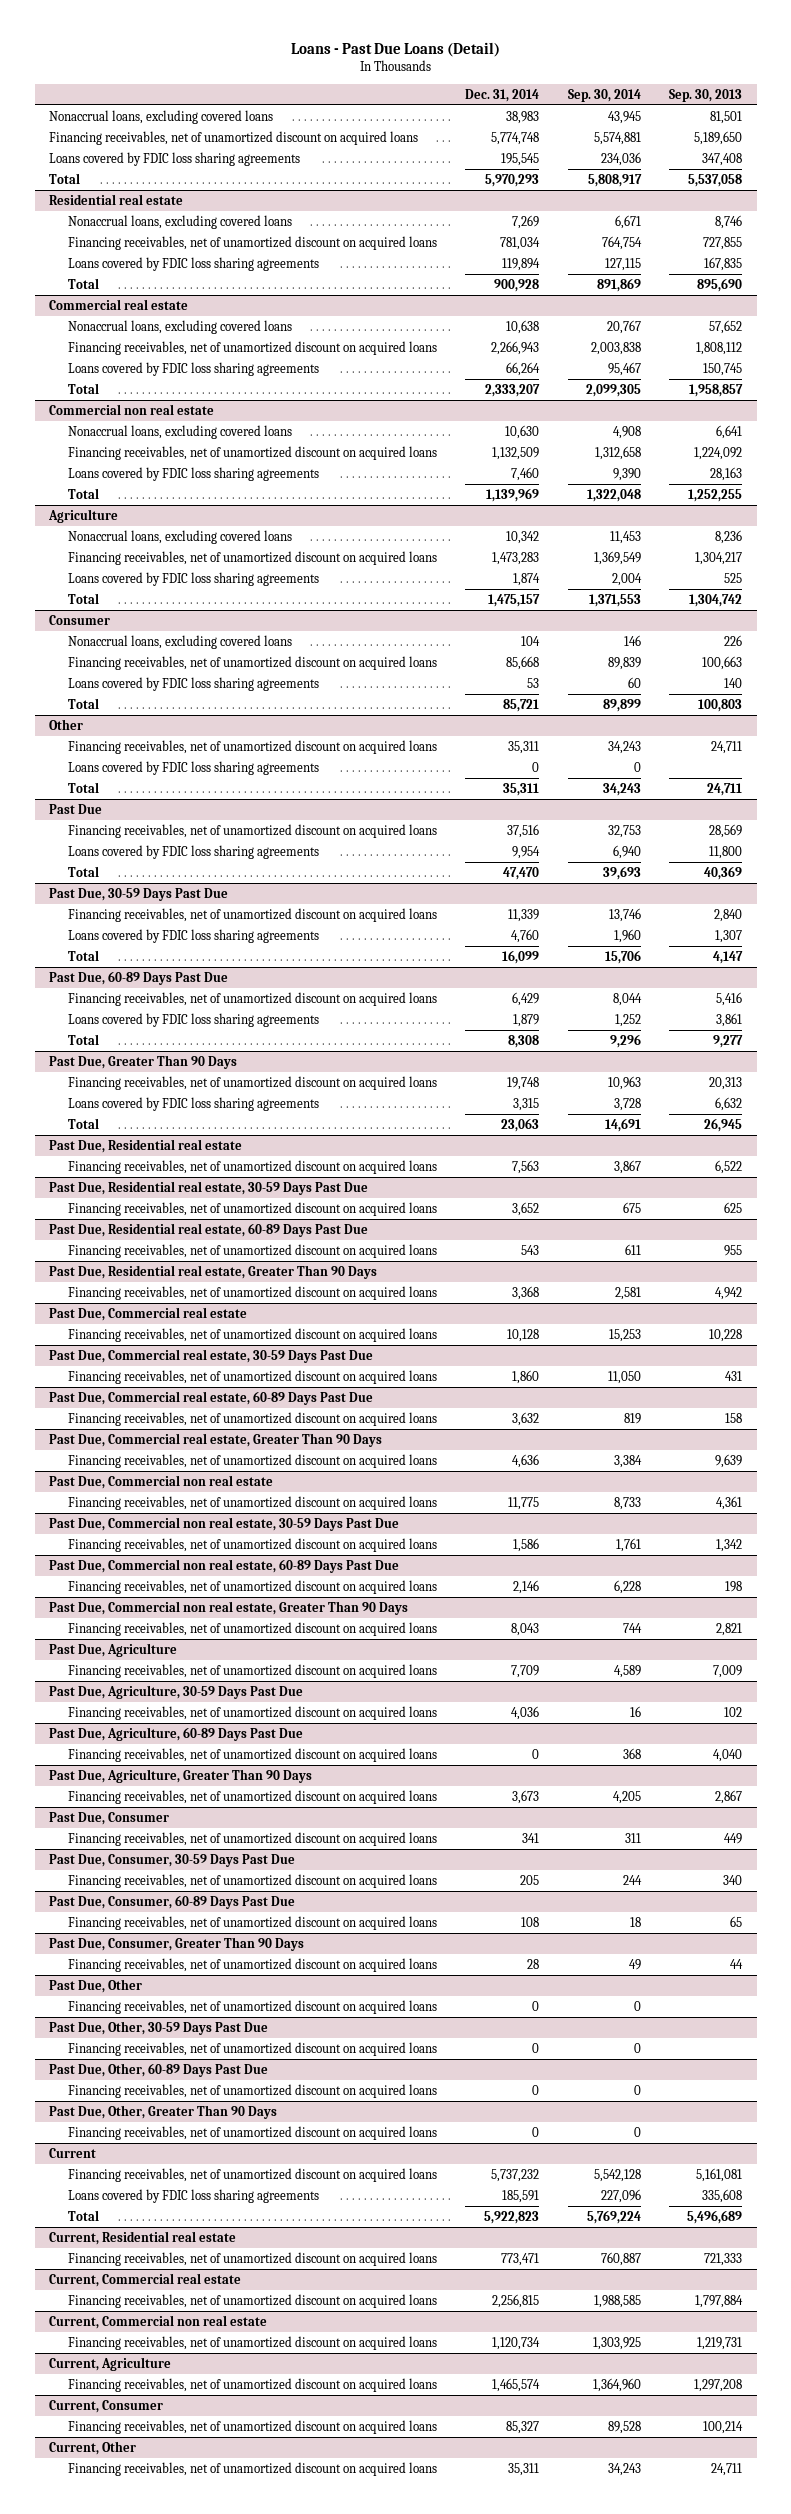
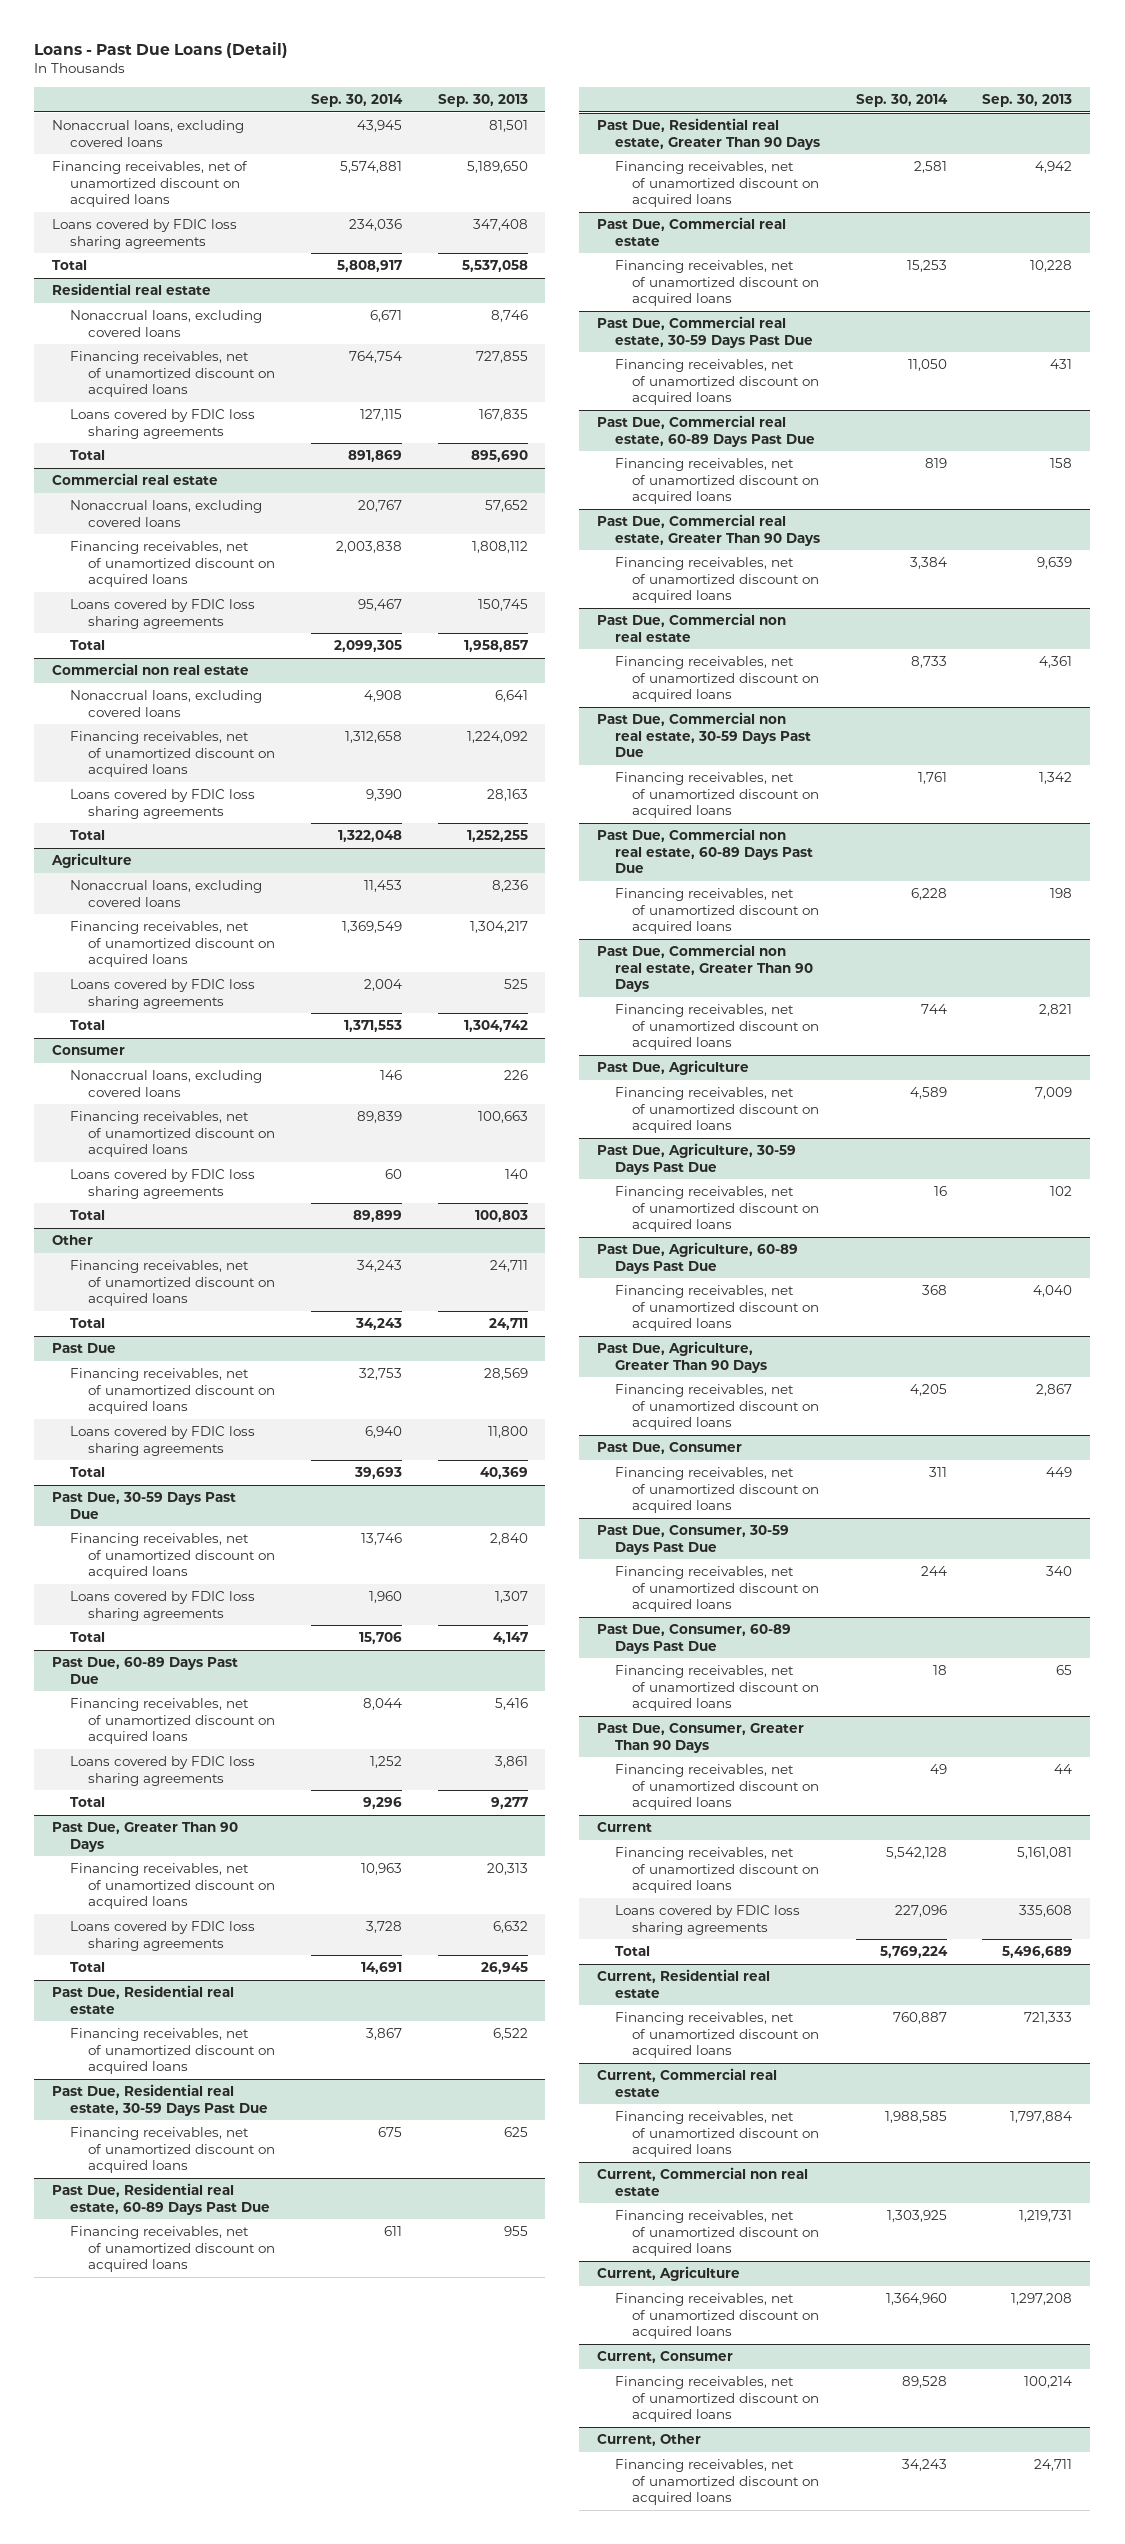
[465,88,540,102] Dec. 31, 2014 -> none
[68,760,320,775] Loans covered by FDIC loss sharing agreements -> none
[48,1978,142,1993] Past Due, Other -> none
[68,1999,438,2014] Financing receivables, net of unamortized discount on acquired loans -> none
[48,2020,268,2035] Past Due, Other, 30-59 Days Past Due -> none
[68,2041,438,2056] Financing receivables, net of unamortized discount on acquired loans -> none
[48,2062,268,2077] Past Due, Other, 60-89 Days Past Due -> none
[68,2083,438,2098] Financing receivables, net of unamortized discount on acquired loans -> none
[48,2104,277,2119] Past Due, Other, Greater Than 90 Days -> none
[68,2125,438,2140] Financing receivables, net of unamortized discount on acquired loans -> none

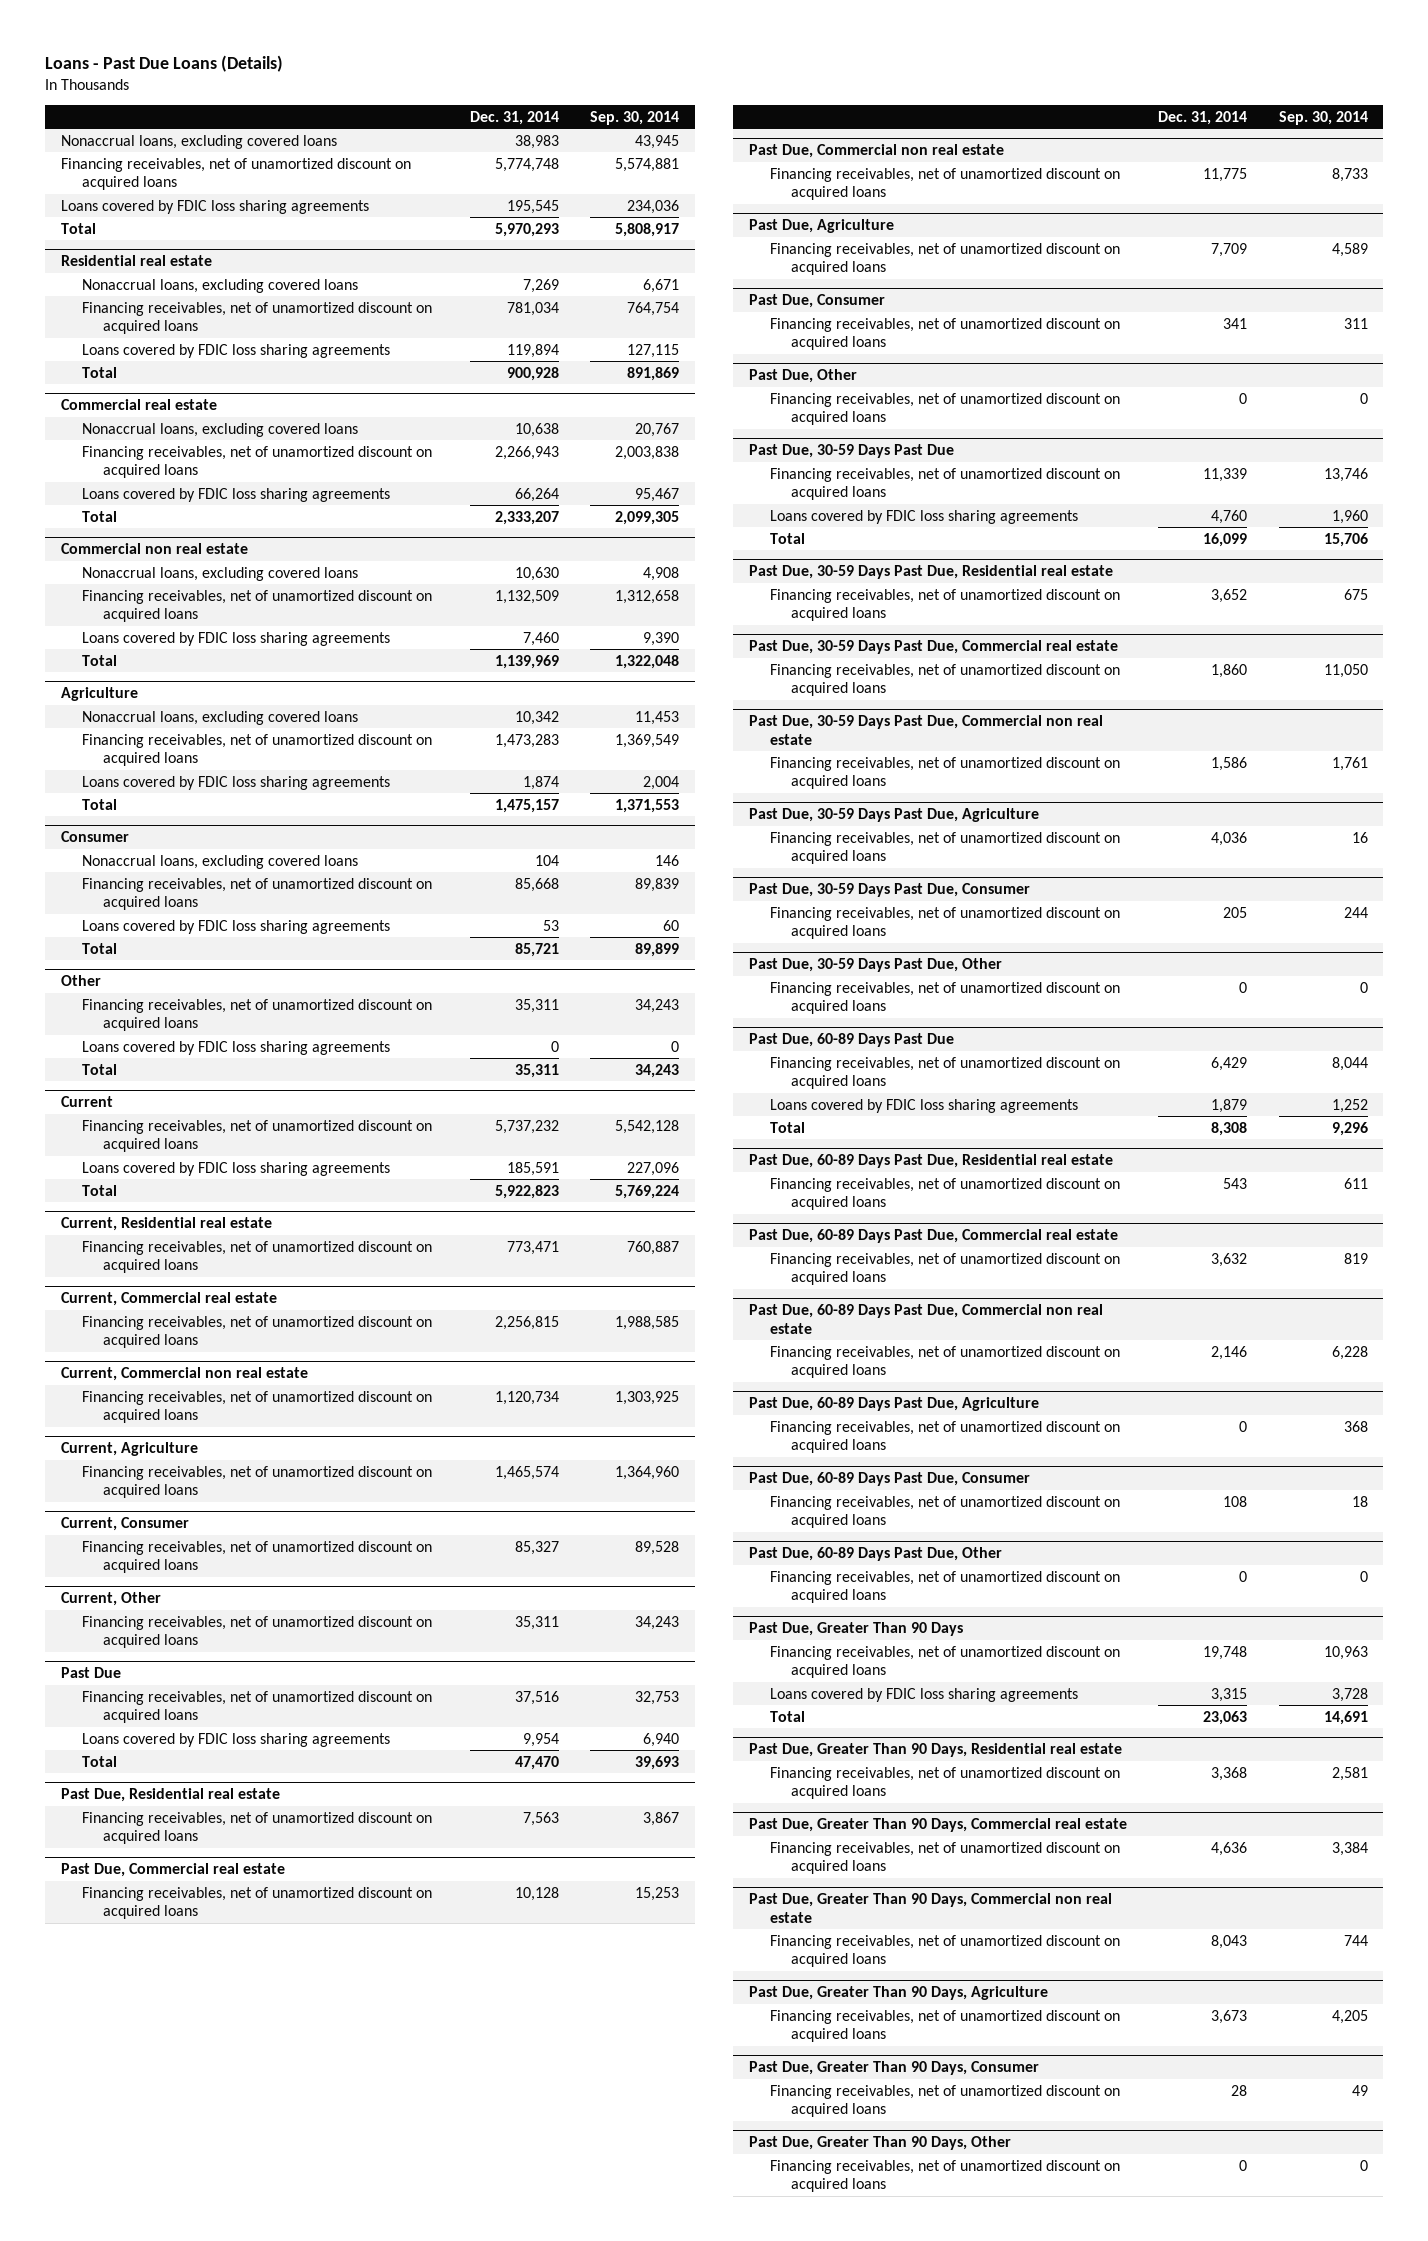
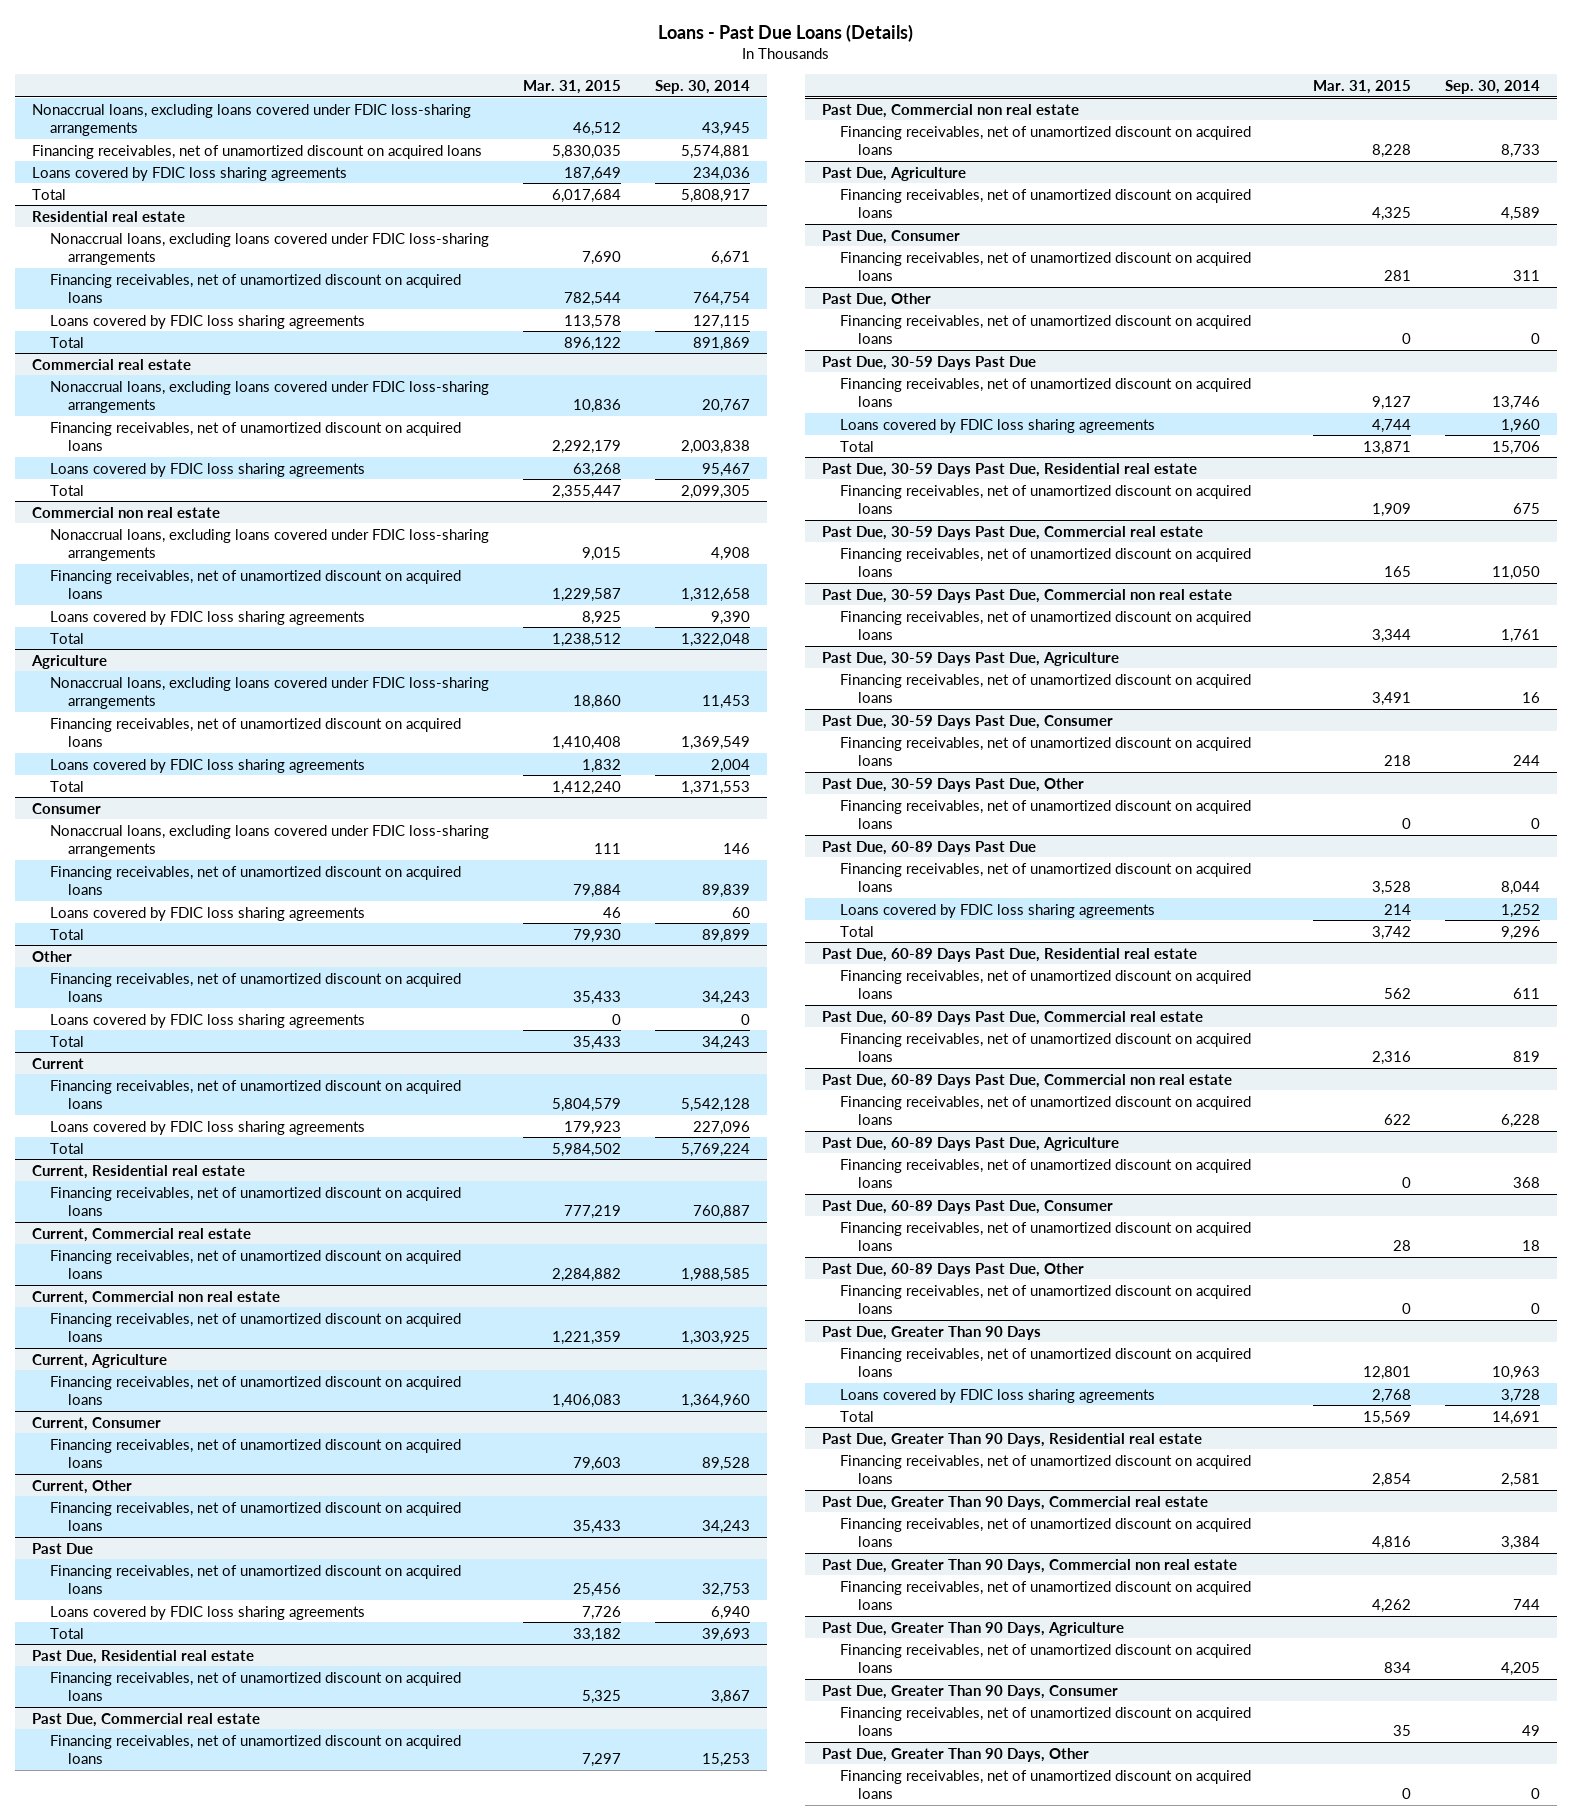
[470,110,560,125] Dec. 31, 2014 -> none
none -> [523,79,622,94] Mar. 31, 2015
[60,134,337,149] Nonaccrual loans, excluding covered loans -> [31,103,471,136] Nonaccrual loans, excluding loans covered under FDIC loss-sharing arrangements
[81,278,358,293] Nonaccrual loans, excluding covered loans -> [49,232,489,265] Nonaccrual loans, excluding loans covered under FDIC loss-sharing arrangements
[81,422,358,437] Nonaccrual loans, excluding covered loans -> [49,380,489,413] Nonaccrual loans, excluding loans covered under FDIC loss-sharing arrangements
[81,566,358,581] Nonaccrual loans, excluding covered loans -> [49,528,489,561] Nonaccrual loans, excluding loans covered under FDIC loss-sharing arrangements
[81,710,358,725] Nonaccrual loans, excluding covered loans -> [49,676,489,709] Nonaccrual loans, excluding loans covered under FDIC loss-sharing arrangements
[81,854,358,869] Nonaccrual loans, excluding covered loans -> [49,824,489,857] Nonaccrual loans, excluding loans covered under FDIC loss-sharing arrangements

